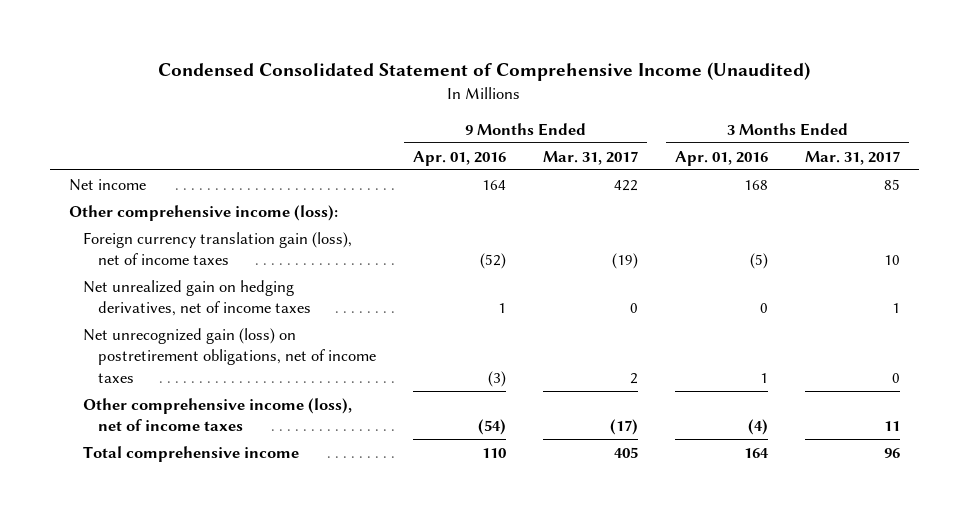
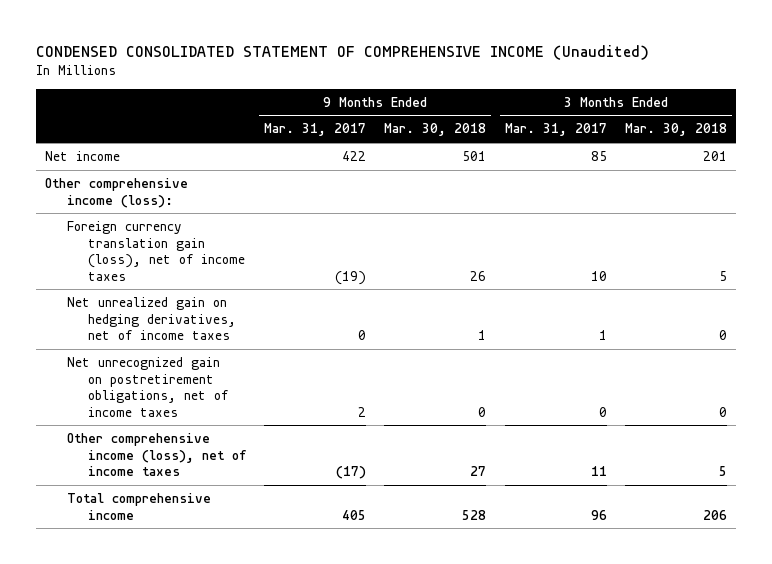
[158,62,811,82] Condensed Consolidated Statement of Comprehensive Income (Unaudited) -> [36,45,650,61] CONDENSED CONSOLIDATED STATEMENT OF COMPREHENSIVE INCOME (Unaudited)
[413,150,507,166] Apr. 01, 2016 -> none
[675,150,769,166] Apr. 01, 2016 -> none
none -> [384,123,487,137] Mar. 30, 2018
none -> [624,123,727,137] Mar. 30, 2018
[83,327,377,383] Net unrecognized gain (loss) on postretirement obligations, net of income taxes -> [66,356,228,417] Net unrecognized gain on postretirement obligations, net of income taxes

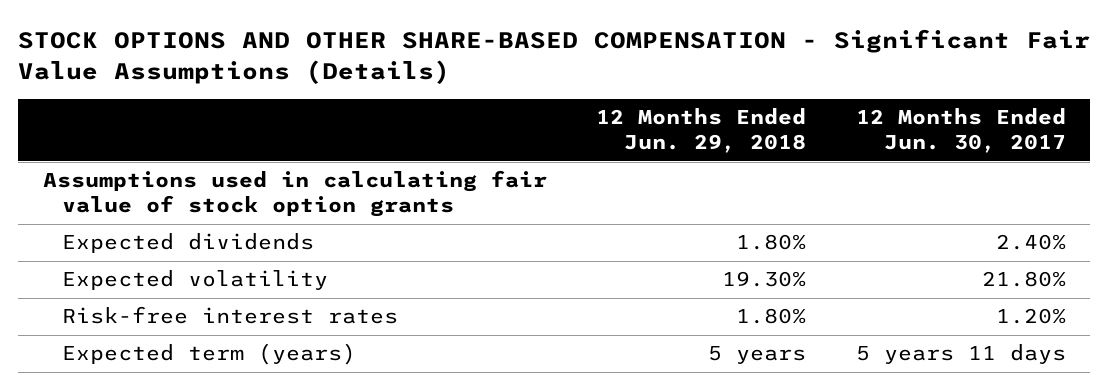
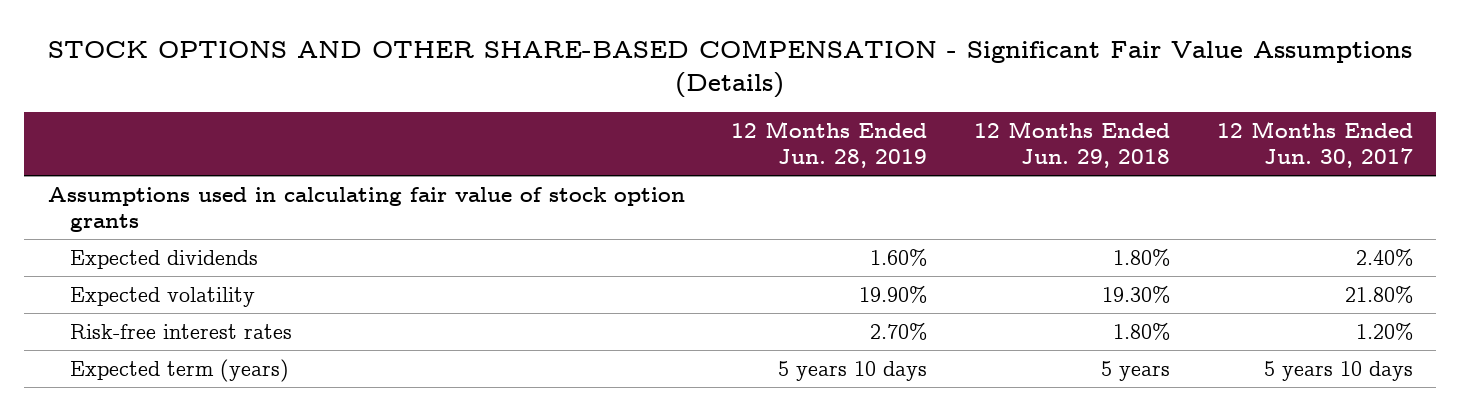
none -> [731,120,928,169] 12 Months Ended Jun. 28, 2019
[855,344,1066,365] 5 years 11 days -> [1263,360,1413,381] 5 years 10 days

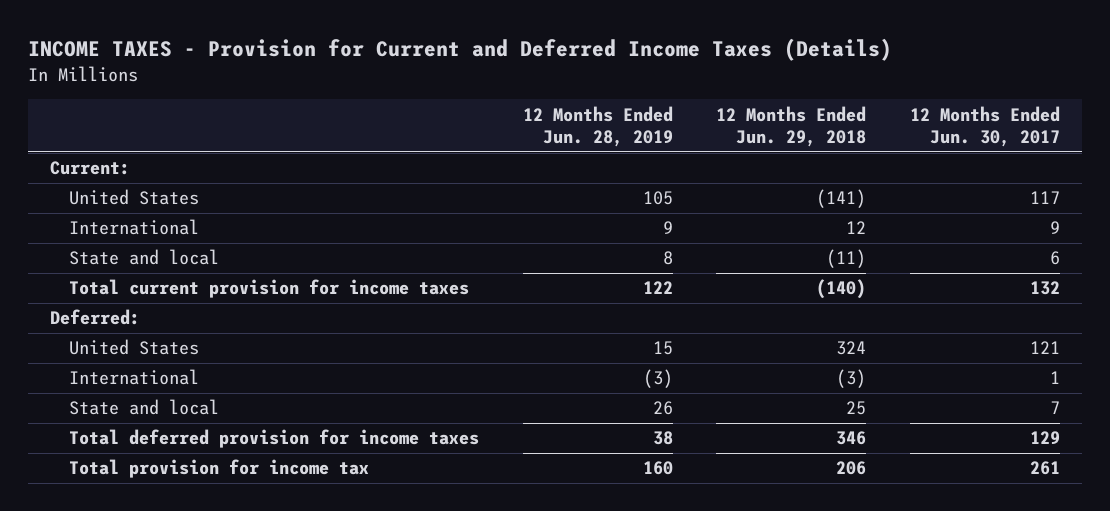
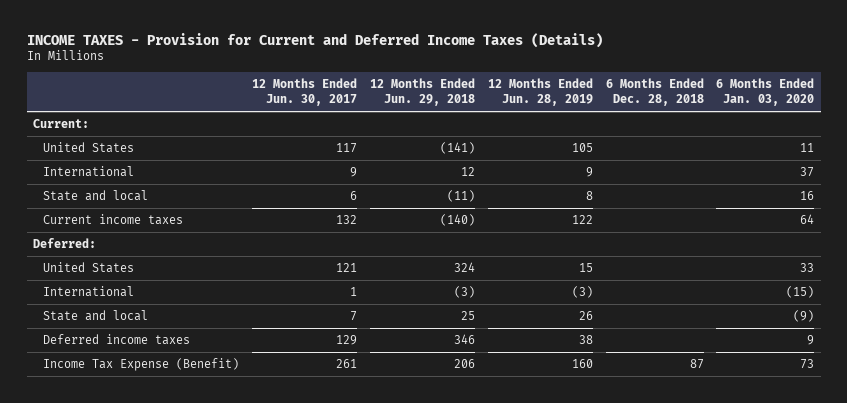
none -> [605,78,704,107] 6 Months Ended Dec. 28, 2018
none -> [716,78,815,107] 6 Months Ended Jan. 03, 2020
[69,279,470,299] Total current provision for income taxes -> [43,214,184,226] Current income taxes
[69,429,480,449] Total deferred provision for income taxes -> [43,334,191,346] Deferred income taxes
[69,459,370,479] Total provision for income tax -> [43,358,240,372] Income Tax Expense (Benefit)

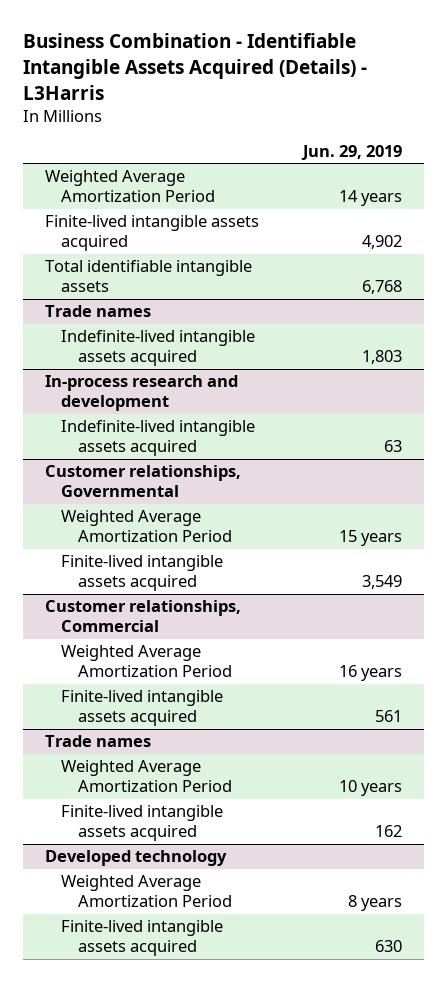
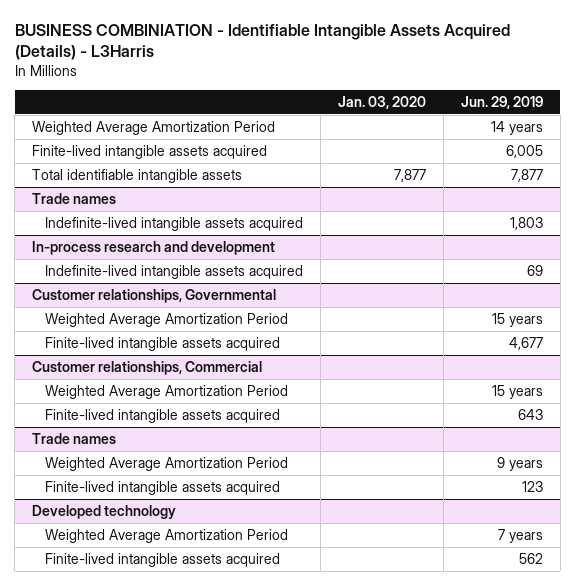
[22,33,367,100] Business Combination - Identifiable Intangible Assets Acquired (Details) - L3Harris -> [14,24,510,61] BUSINESS COMBINIATION - Identifiable Intangible Assets Acquired (Details) - L3Harris
none -> [338,95,427,109] Jan. 03, 2020
[362,235,403,250] 4,902 -> [505,144,543,158] 6,005
[362,280,403,295] 6,768 -> [510,168,543,182] 7,877
[384,440,403,453] 63 -> [526,264,543,276] 69
[362,575,403,590] 3,549 -> [508,336,543,350] 4,677
[339,665,403,682] 16 years -> [491,384,543,399] 15 years
[375,710,403,723] 561 -> [517,408,543,420] 643
[339,780,403,797] 10 years -> [496,456,543,471] 9 years
[375,825,403,838] 162 -> [521,480,543,492] 123
[348,895,403,912] 8 years -> [497,528,543,543] 7 years
[375,940,403,953] 630 -> [518,552,543,564] 562

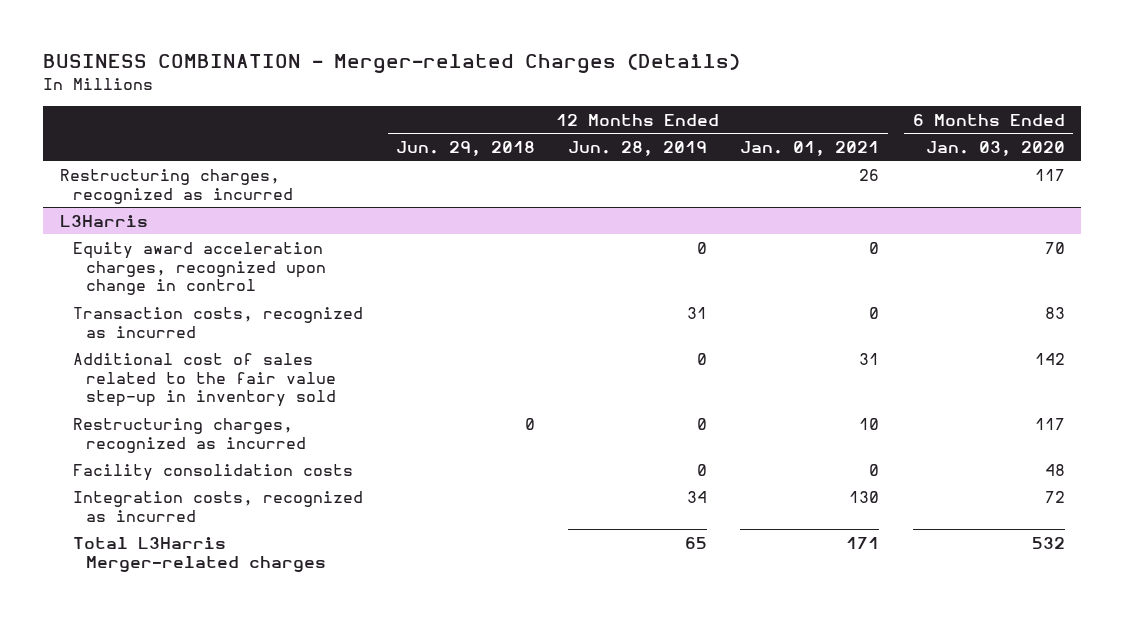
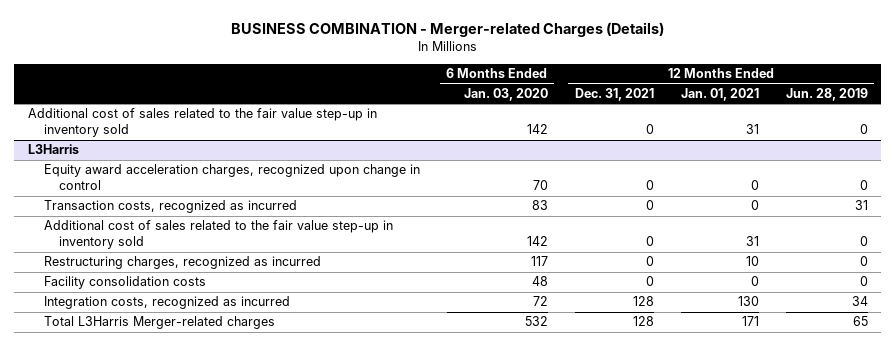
[396,140,536,156] Jun. 29, 2018 -> none
none -> [574,88,654,102] Dec. 31, 2021
[60,168,293,204] Restructuring charges, recognized as incurred -> none
none -> [28,108,378,138] Additional cost of sales related to the fair value step-up in inventory sold

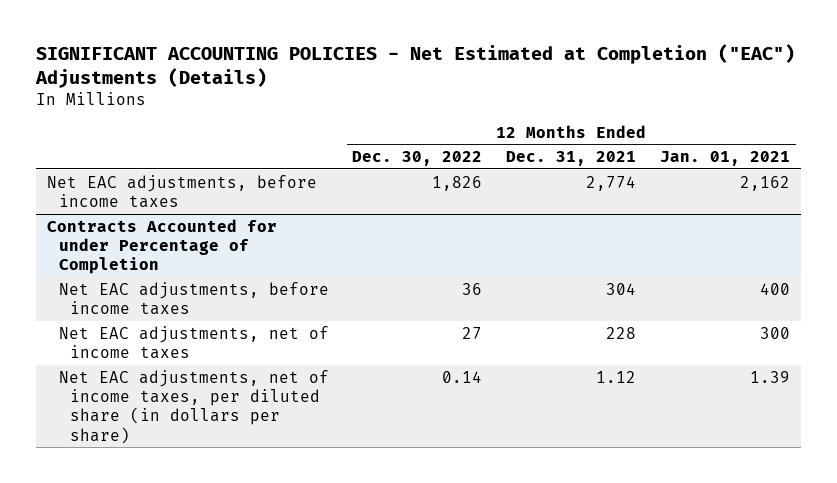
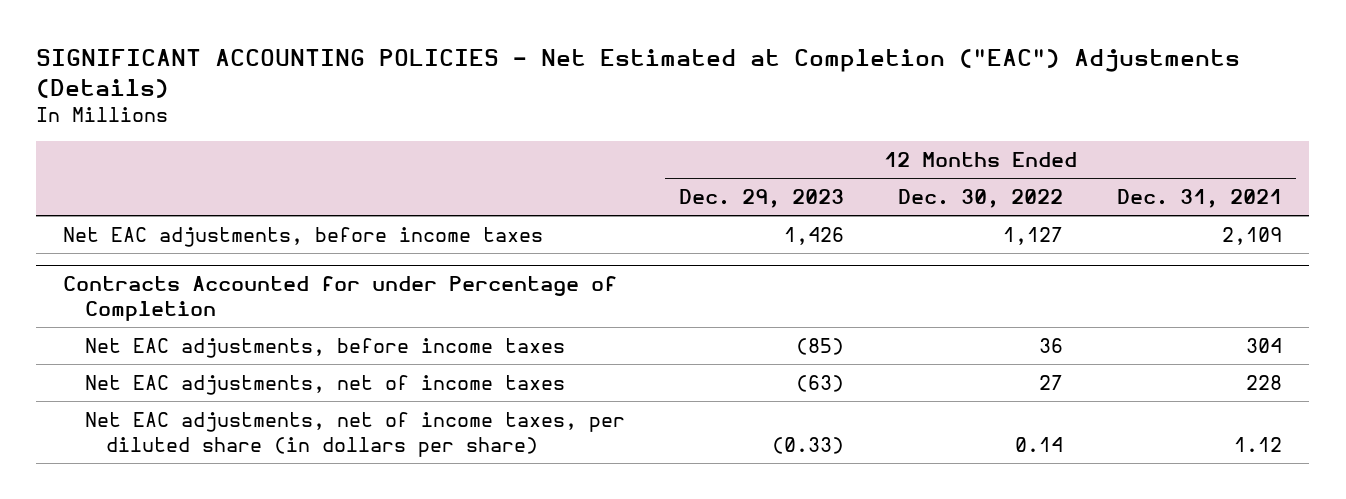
[659,150,790,166] Jan. 01, 2021 -> none
none -> [678,189,844,209] Dec. 29, 2023
[432,175,483,191] 1,826 -> [1003,226,1064,245] 1,127
[586,175,637,191] 2,774 -> [1222,226,1283,245] 2,109

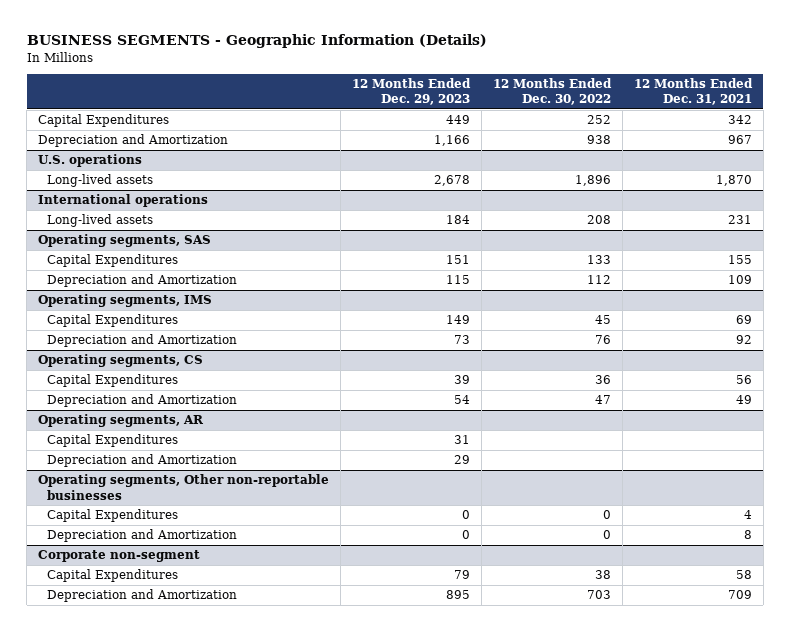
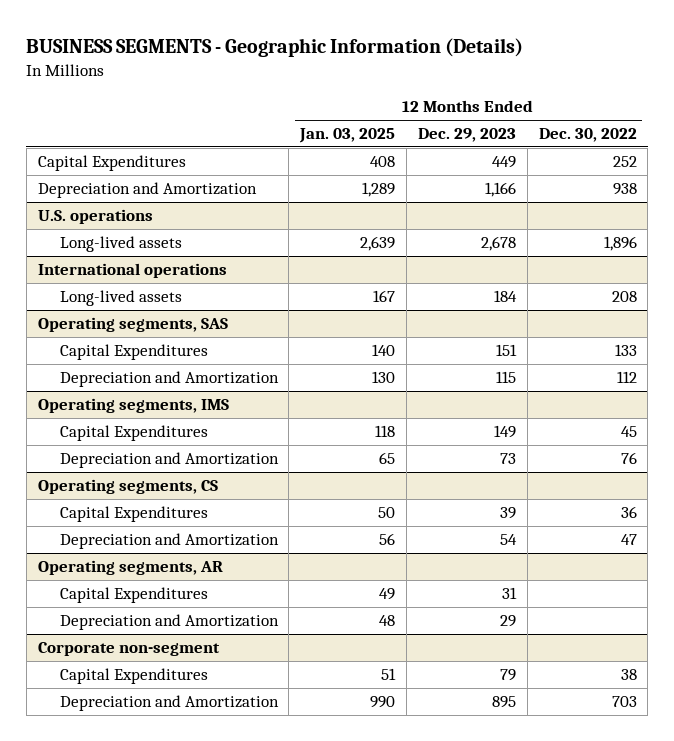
[633,77,753,106] 12 Months Ended Dec. 31, 2021 -> none
none -> [299,128,396,144] Jan. 03, 2025
[38,474,330,500] Operating segments, Other non-reportable businesses -> none
[46,509,178,523] Capital Expenditures -> none
[46,529,237,543] Depreciation and Amortization -> none

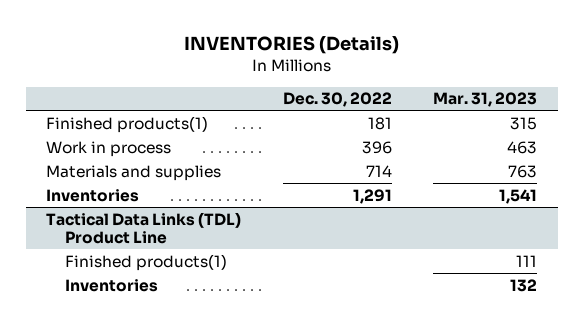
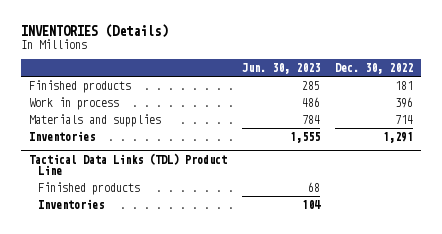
[433,92,538,108] Mar. 31, 2023 -> none
none -> [242,62,321,74] Jun. 30, 2023
[46,115,209,133] Finished products(1) -> [28,80,131,94] Finished products
[64,253,227,271] Finished products(1) -> [37,182,140,196] Finished products

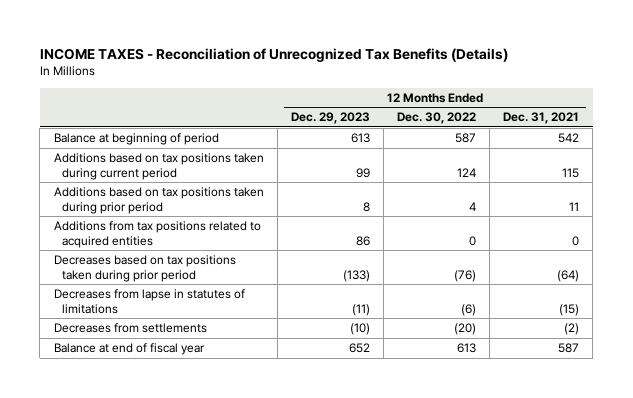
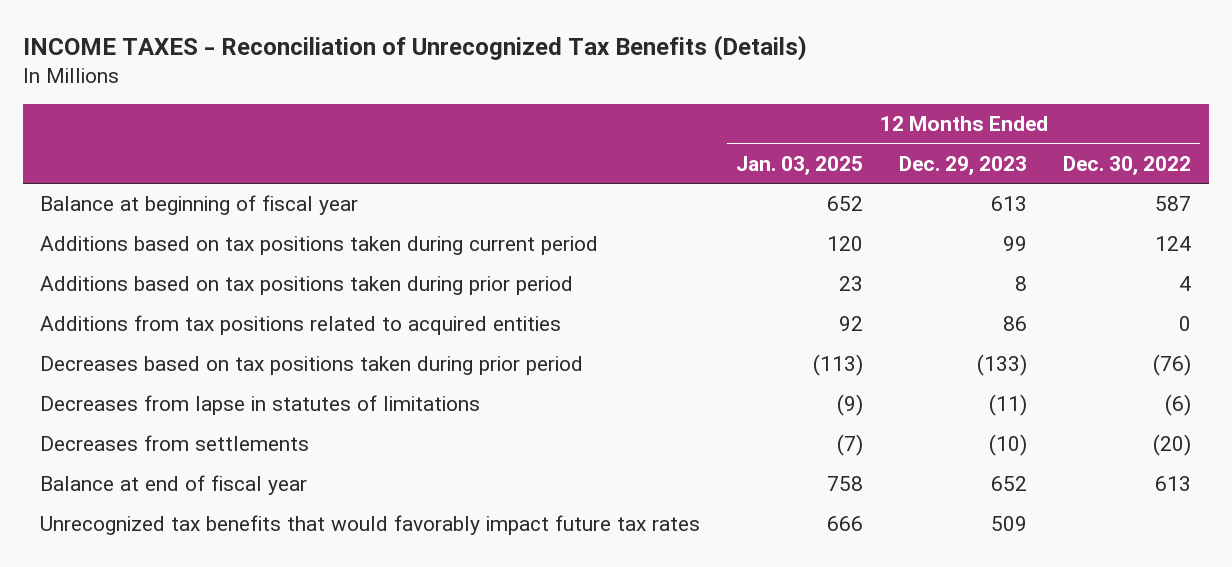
[502,112,579,125] Dec. 31, 2021 -> none
none -> [736,155,864,175] Jan. 03, 2025
[53,133,219,146] Balance at beginning of period -> [40,195,359,216] Balance at beginning of fiscal year
none -> [40,515,701,536] Unrecognized tax benefits that would favorably impact future tax rates

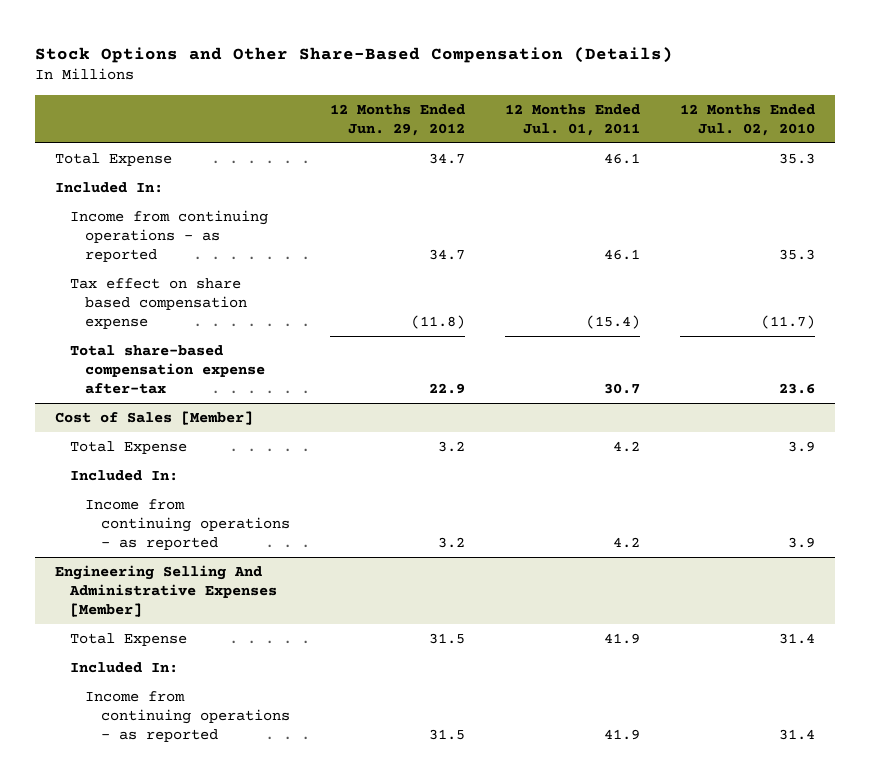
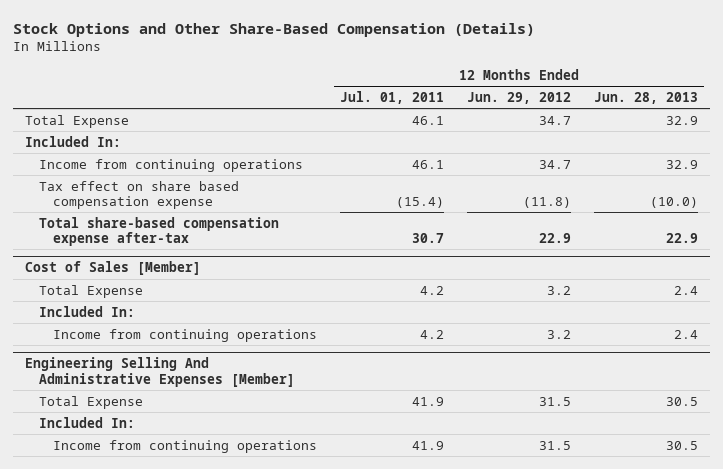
[680,103,816,136] 12 Months Ended Jul. 02, 2010 -> none
none -> [594,92,699,105] Jun. 28, 2013
[70,210,269,263] Income from continuing operations - as reported -> [38,158,303,172] Income from continuing operations
[85,499,290,551] Income from continuing operations - as reported -> [52,328,317,342] Income from continuing operations
[85,691,290,743] Income from continuing operations - as reported -> [52,439,317,453] Income from continuing operations

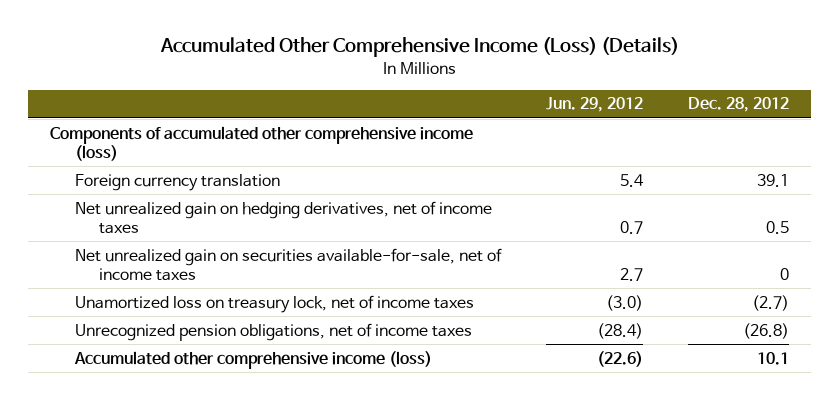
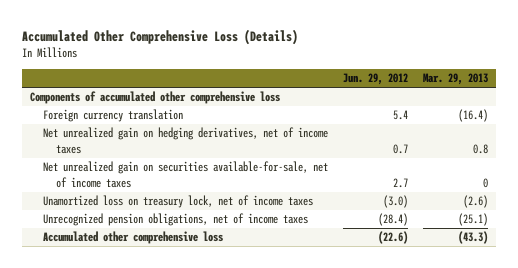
[159,37,679,58] Accumulated Other Comprehensive Income (Loss) (Details) -> [22,28,299,45] Accumulated Other Comprehensive Loss (Details)
[687,97,789,113] Dec. 28, 2012 -> none
none -> [423,73,489,86] Mar. 29, 2013
[50,125,474,161] Components of accumulated other comprehensive income (loss) -> [29,91,280,105] Components of accumulated other comprehensive loss
[73,350,432,369] Accumulated other comprehensive income (loss) -> [43,231,224,245] Accumulated other comprehensive loss

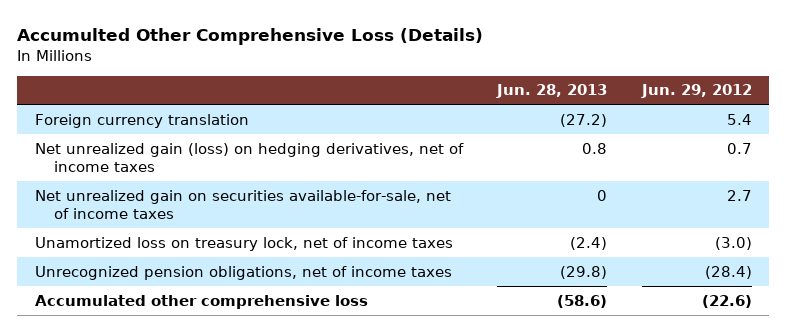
[22,28,299,45] Accumulated Other Comprehensive Loss (Details) -> [17,27,484,45] Accumulted Other Comprehensive Loss (Details)
[423,73,489,86] Mar. 29, 2013 -> none
none -> [496,84,608,99] Jun. 28, 2013
[29,91,280,105] Components of accumulated other comprehensive loss -> none
[43,127,329,154] Net unrealized gain on hedging derivatives, net of income taxes -> [34,142,464,172] Net unrealized gain (loss) on hedging derivatives, net of income taxes

